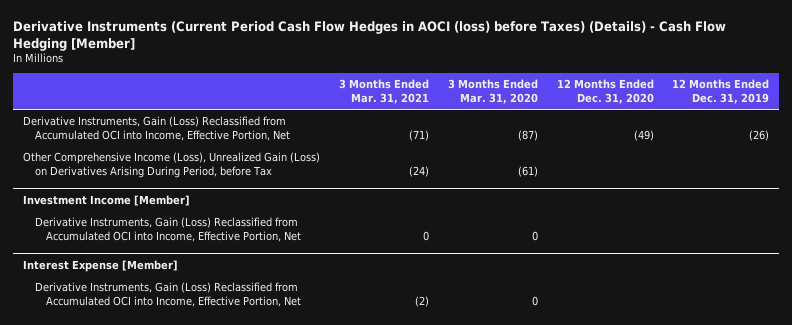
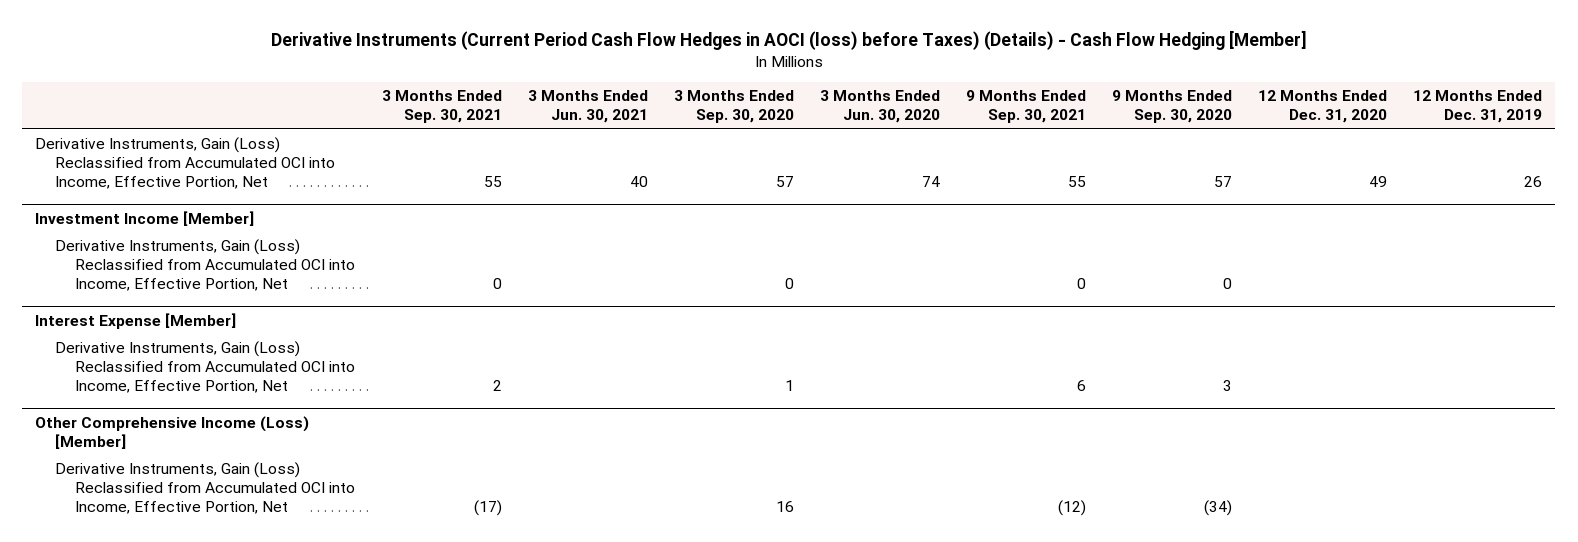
[338,79,429,104] 3 Months Ended Mar. 31, 2021 -> none
[447,79,538,104] 3 Months Ended Mar. 31, 2020 -> none
none -> [381,90,502,124] 3 Months Ended Sep. 30, 2021
none -> [527,90,648,124] 3 Months Ended Jun. 30, 2021
none -> [673,90,794,124] 3 Months Ended Sep. 30, 2020
none -> [819,90,940,124] 3 Months Ended Jun. 30, 2020
none -> [965,90,1086,124] 9 Months Ended Sep. 30, 2021
none -> [1112,90,1233,124] 9 Months Ended Sep. 30, 2020
[22,152,320,178] Other Comprehensive Income (Loss), Unrealized Gain (Loss) on Derivatives Arising During Period, before Tax -> none
[633,129,654,141] (49) -> [1369,175,1388,187] 49
[749,129,770,141] (26) -> [1524,175,1543,187] 26
none -> [35,415,310,449] Other Comprehensive Income (Loss) [Member]
none -> [55,462,356,514] Derivative Instruments, Gain (Loss) Reclassified from Accumulated OCI into Income, Effective Portion, Net

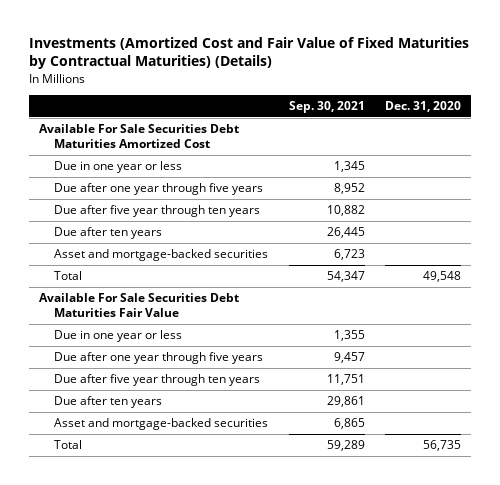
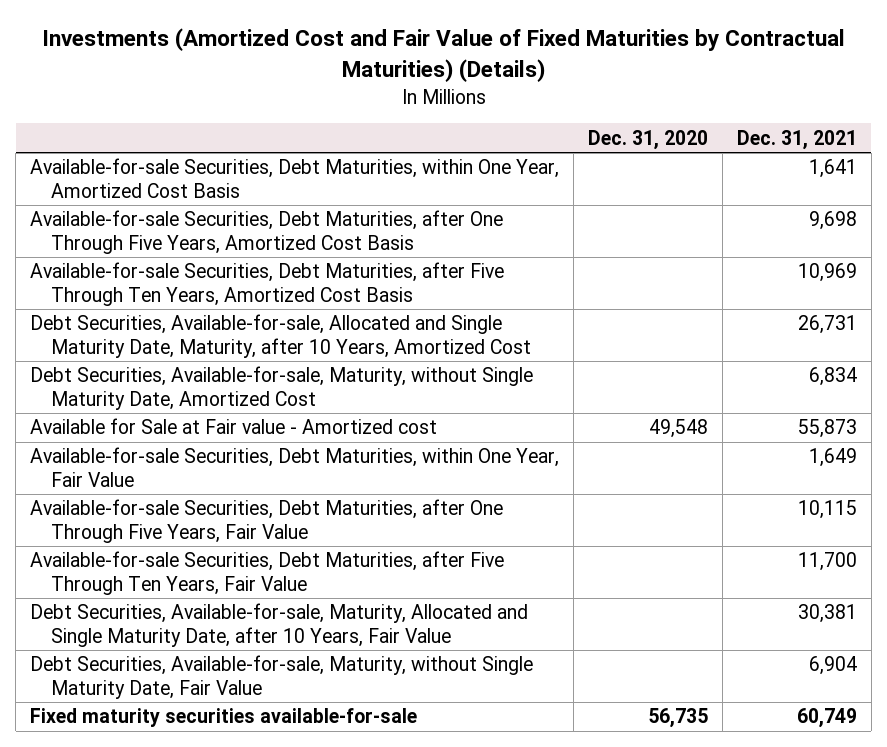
[288,101,365,114] Sep. 30, 2021 -> none
none -> [736,129,857,150] Dec. 31, 2021
[38,124,239,149] Available For Sale Securities Debt Maturities Amortized Cost -> none
[38,293,239,318] Available For Sale Securities Debt Maturities Fair Value -> none
[54,161,183,174] Due in one year or less -> [30,158,560,199] Available-for-sale Securities, Debt Maturities, within One Year, Amortized Cost Basis
[54,183,264,196] Due after one year through five years -> [30,210,504,255] Available-for-sale Securities, Debt Maturities, after One Through Five Years, Amortized Cost Basis
[54,205,261,218] Due after five year through ten years -> [30,262,505,307] Available-for-sale Securities, Debt Maturities, after Five Through Ten Years, Amortized Cost Basis
[54,227,163,240] Due after ten years -> [30,314,531,359] Debt Securities, Available-for-sale, Allocated and Single Maturity Date, Maturity, after 10 Years, Amortized Cost
[54,249,269,262] Asset and mortgage-backed securities -> [30,366,534,411] Debt Securities, Available-for-sale, Maturity, without Single Maturity Date, Amortized Cost
[54,271,83,281] Total -> [30,418,438,435] Available for Sale at Fair value - Amortized cost
[54,330,183,343] Due in one year or less -> [30,447,560,488] Available-for-sale Securities, Debt Maturities, within One Year, Fair Value
[54,352,264,365] Due after one year through five years -> [30,499,504,544] Available-for-sale Securities, Debt Maturities, after One Through Five Years, Fair Value
[54,374,261,387] Due after five year through ten years -> [30,551,505,596] Available-for-sale Securities, Debt Maturities, after Five Through Ten Years, Fair Value
[54,396,163,409] Due after ten years -> [30,603,529,648] Debt Securities, Available-for-sale, Maturity, Allocated and Single Maturity Date, after 10 Years, Fair Value
[54,418,269,431] Asset and mortgage-backed securities -> [30,655,534,700] Debt Securities, Available-for-sale, Maturity, without Single Maturity Date, Fair Value
[54,440,83,450] Total -> [30,708,418,728] Fixed maturity securities available-for-sale

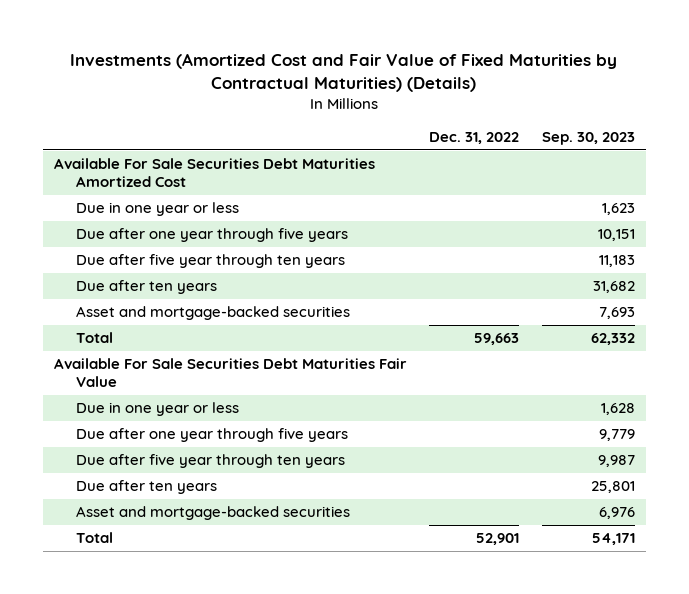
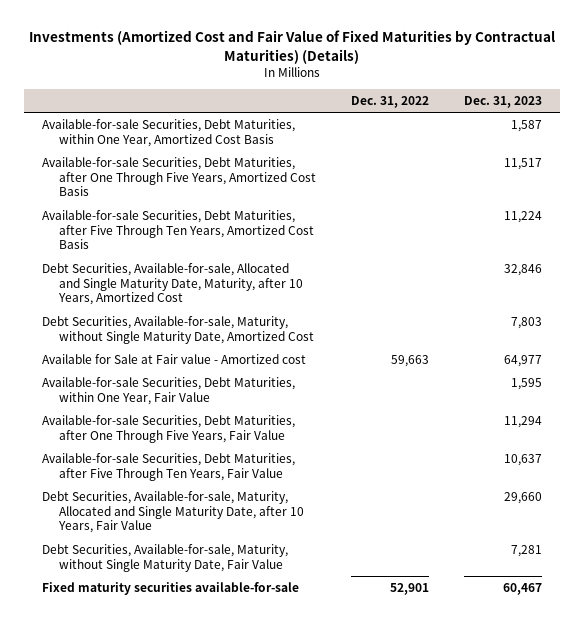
[541,132,635,146] Sep. 30, 2023 -> none
none -> [464,95,543,108] Dec. 31, 2023
[53,158,375,188] Available For Sale Securities Debt Maturities Amortized Cost -> none
[53,358,407,388] Available For Sale Securities Debt Maturities Fair Value -> none
[75,202,239,217] Due in one year or less -> [41,119,295,147] Available-for-sale Securities, Debt Maturities, within One Year, Amortized Cost Basis
[75,228,348,243] Due after one year through five years -> [41,157,316,197] Available-for-sale Securities, Debt Maturities, after One Through Five Years, Amortized Cost Basis
[75,254,345,269] Due after five year through ten years -> [41,210,314,250] Available-for-sale Securities, Debt Maturities, after Five Through Ten Years, Amortized Cost Basis
[75,280,217,295] Due after ten years -> [41,263,303,306] Debt Securities, Available-for-sale, Allocated and Single Maturity Date, Maturity, after 10 Years, Amortized Cost
[75,306,350,321] Asset and mortgage-backed securities -> [41,316,314,344] Debt Securities, Available-for-sale, Maturity, without Single Maturity Date, Amortized Cost
[75,332,113,344] Total -> [41,354,306,365] Available for Sale at Fair value - Amortized cost
[75,402,239,417] Due in one year or less -> [41,377,295,405] Available-for-sale Securities, Debt Maturities, within One Year, Fair Value
[75,428,348,443] Due after one year through five years -> [41,415,295,443] Available-for-sale Securities, Debt Maturities, after One Through Five Years, Fair Value
[75,454,345,469] Due after five year through ten years -> [41,453,295,481] Available-for-sale Securities, Debt Maturities, after Five Through Ten Years, Fair Value
[75,480,217,495] Due after ten years -> [41,491,304,534] Debt Securities, Available-for-sale, Maturity, Allocated and Single Maturity Date, after 10 Years, Fair Value
[75,506,350,521] Asset and mortgage-backed securities -> [41,544,288,572] Debt Securities, Available-for-sale, Maturity, without Single Maturity Date, Fair Value
[75,532,113,544] Total -> [41,582,299,596] Fixed maturity securities available-for-sale

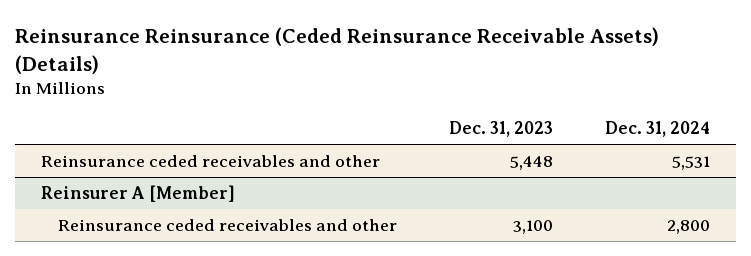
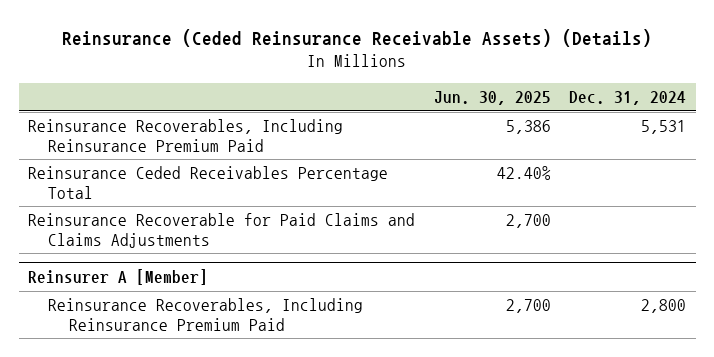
[15,26,660,74] Reinsurance Reinsurance (Ceded Reinsurance Receivable Assets) (Details) -> [62,29,653,48] Reinsurance (Ceded Reinsurance Receivable Assets) (Details)
[449,121,554,138] Dec. 31, 2023 -> none
none -> [433,90,551,105] Jun. 30, 2025
[41,155,381,168] Reinsurance ceded receivables and other -> [28,119,344,152] Reinsurance Recoverables, Including Reinsurance Premium Paid
none -> [28,166,389,199] Reinsurance Ceded Receivables Percentage Total
none -> [28,213,416,248] Reinsurance Recoverable for Paid Claims and Claims Adjustments
[58,219,398,232] Reinsurance ceded receivables and other -> [48,298,364,331] Reinsurance Recoverables, Including Reinsurance Premium Paid

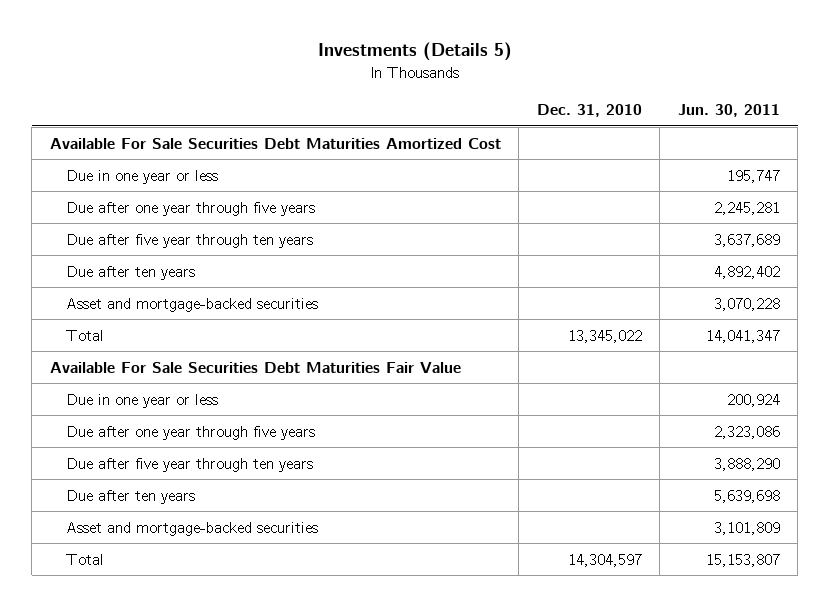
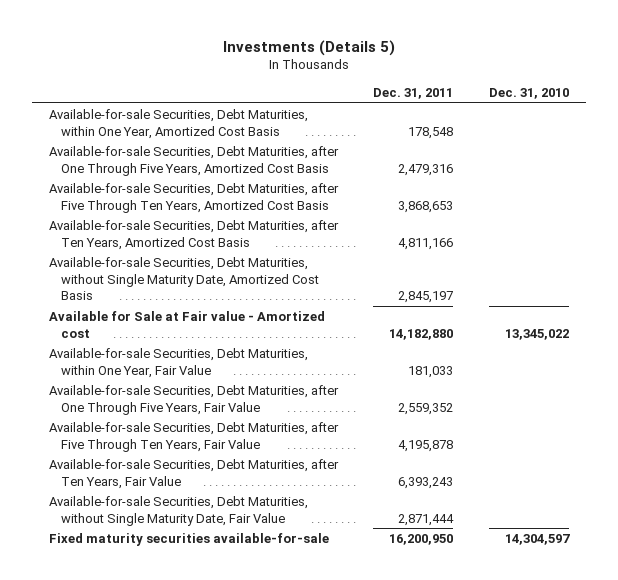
[677,104,780,118] Jun. 30, 2011 -> none
none -> [373,88,454,100] Dec. 31, 2011
[49,137,501,149] Available For Sale Securities Debt Maturities Amortized Cost -> none
[49,361,461,373] Available For Sale Securities Debt Maturities Fair Value -> none
[66,169,219,184] Due in one year or less -> [49,108,309,139] Available-for-sale Securities, Debt Maturities, within One Year, Amortized Cost Basis
[66,201,316,216] Due after one year through five years -> [49,145,340,176] Available-for-sale Securities, Debt Maturities, after One Through Five Years, Amortized Cost Basis
[66,233,314,248] Due after five year through ten years -> [49,182,340,213] Available-for-sale Securities, Debt Maturities, after Five Through Ten Years, Amortized Cost Basis
[66,265,196,280] Due after ten years -> [49,219,340,250] Available-for-sale Securities, Debt Maturities, after Ten Years, Amortized Cost Basis
[66,297,319,312] Asset and mortgage-backed securities -> [49,256,320,301] Available-for-sale Securities, Debt Maturities, without Single Maturity Date, Amortized Cost Basis
[66,329,105,341] Total -> [49,310,326,338] Available for Sale at Fair value - Amortized cost
[66,393,219,408] Due in one year or less -> [49,347,309,378] Available-for-sale Securities, Debt Maturities, within One Year, Fair Value
[66,425,316,440] Due after one year through five years -> [49,384,340,415] Available-for-sale Securities, Debt Maturities, after One Through Five Years, Fair Value
[66,457,314,472] Due after five year through ten years -> [49,421,340,452] Available-for-sale Securities, Debt Maturities, after Five Through Ten Years, Fair Value
[66,489,196,504] Due after ten years -> [49,458,340,489] Available-for-sale Securities, Debt Maturities, after Ten Years, Fair Value
[66,521,319,536] Asset and mortgage-backed securities -> [49,495,309,526] Available-for-sale Securities, Debt Maturities, without Single Maturity Date, Fair Value
[66,553,105,565] Total -> [49,532,330,546] Fixed maturity securities available-for-sale

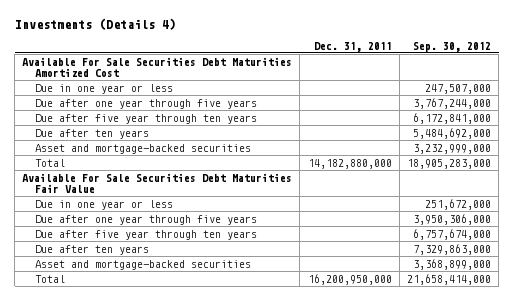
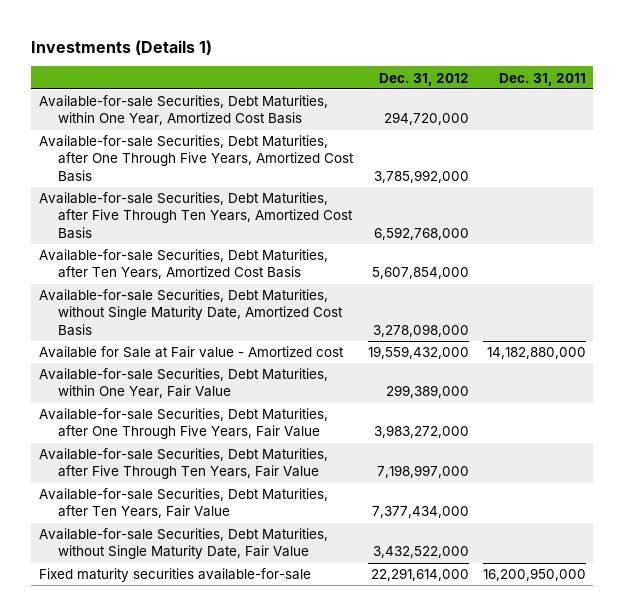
[14,17,176,30] Investments (Details 4) -> [31,39,213,55] Investments (Details 1)
[413,41,492,52] Sep. 30, 2012 -> none
none -> [378,72,469,86] Dec. 31, 2012
[22,56,293,77] Available For Sale Securities Debt Maturities Amortized Cost -> none
[22,172,293,193] Available For Sale Securities Debt Maturities Fair Value -> none
[35,83,174,94] Due in one year or less -> [38,95,328,126] Available-for-sale Securities, Debt Maturities, within One Year, Amortized Cost Basis
[35,98,258,109] Due after one year through five years -> [38,135,355,182] Available-for-sale Securities, Debt Maturities, after One Through Five Years, Amortized Cost Basis
[35,113,258,124] Due after five year through ten years -> [38,192,354,239] Available-for-sale Securities, Debt Maturities, after Five Through Ten Years, Amortized Cost Basis
[35,128,150,139] Due after ten years -> [38,249,328,280] Available-for-sale Securities, Debt Maturities, after Ten Years, Amortized Cost Basis
[35,143,252,154] Asset and mortgage-backed securities -> [38,289,344,336] Available-for-sale Securities, Debt Maturities, without Single Maturity Date, Amortized Cost Basis
[35,158,66,167] Total -> [38,346,344,359] Available for Sale at Fair value - Amortized cost
[35,199,174,210] Due in one year or less -> [38,368,328,399] Available-for-sale Securities, Debt Maturities, within One Year, Fair Value
[35,214,258,225] Due after one year through five years -> [38,408,328,440] Available-for-sale Securities, Debt Maturities, after One Through Five Years, Fair Value
[35,229,258,240] Due after five year through ten years -> [38,448,328,480] Available-for-sale Securities, Debt Maturities, after Five Through Ten Years, Fair Value
[35,244,150,255] Due after ten years -> [38,488,328,519] Available-for-sale Securities, Debt Maturities, after Ten Years, Fair Value
[35,259,252,270] Asset and mortgage-backed securities -> [38,528,328,560] Available-for-sale Securities, Debt Maturities, without Single Maturity Date, Fair Value
[35,274,66,283] Total -> [38,568,311,583] Fixed maturity securities available-for-sale

